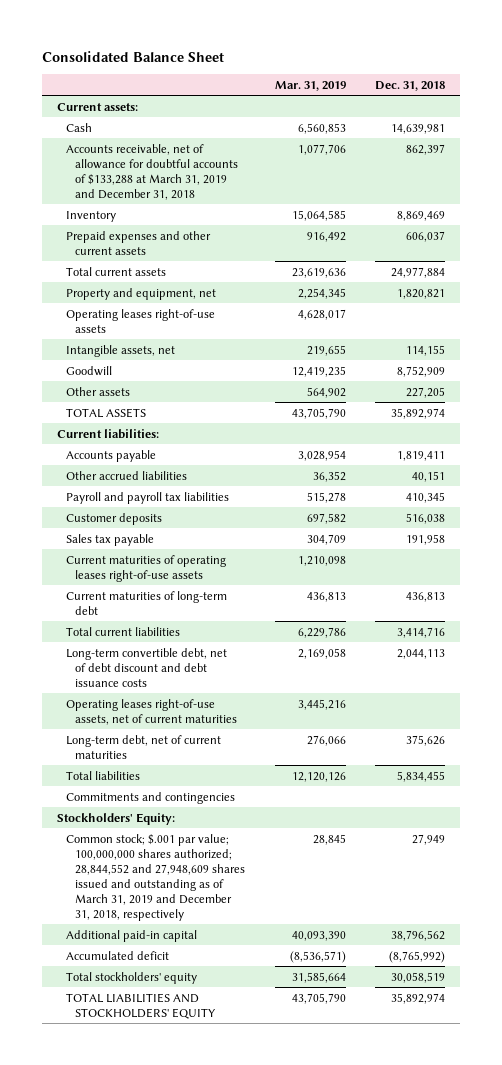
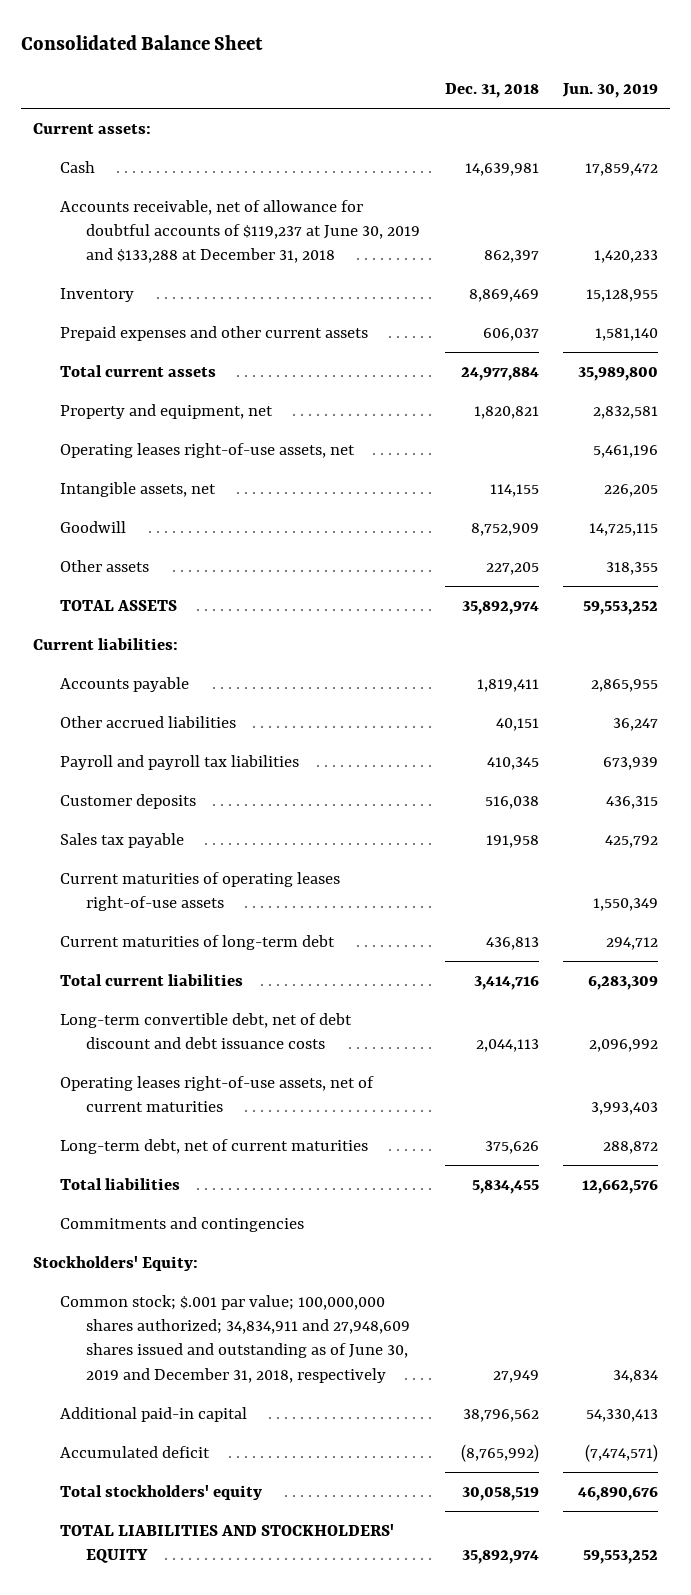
[274,80,346,91] Mar. 31, 2019 -> none
none -> [561,83,658,99] Jun. 30, 2019
[66,143,239,200] Accounts receivable, net of allowance for doubtful accounts of $133,288 at March 31, 2019 and December 31, 2018 -> [59,199,421,264] Accounts receivable, net of allowance for doubtful accounts of $119,237 at June 30, 2019 and $133,288 at December 31, 2018
[66,308,216,333] Operating leases right-of-use assets -> [59,442,355,458] Operating leases right-of-use assets, net
[66,833,246,921] Common stock; $.001 par value; 100,000,000 shares authorized; 28,844,552 and 27,948,609 shares issued and outstanding as of March 31, 2019 and December 31, 2018, respectively -> [59,1294,411,1383] Common stock; $.001 par value; 100,000,000 shares authorized; 34,834,911 and 27,948,609 shares issued and outstanding as of June 30, 2019 and December 31, 2018, respectively

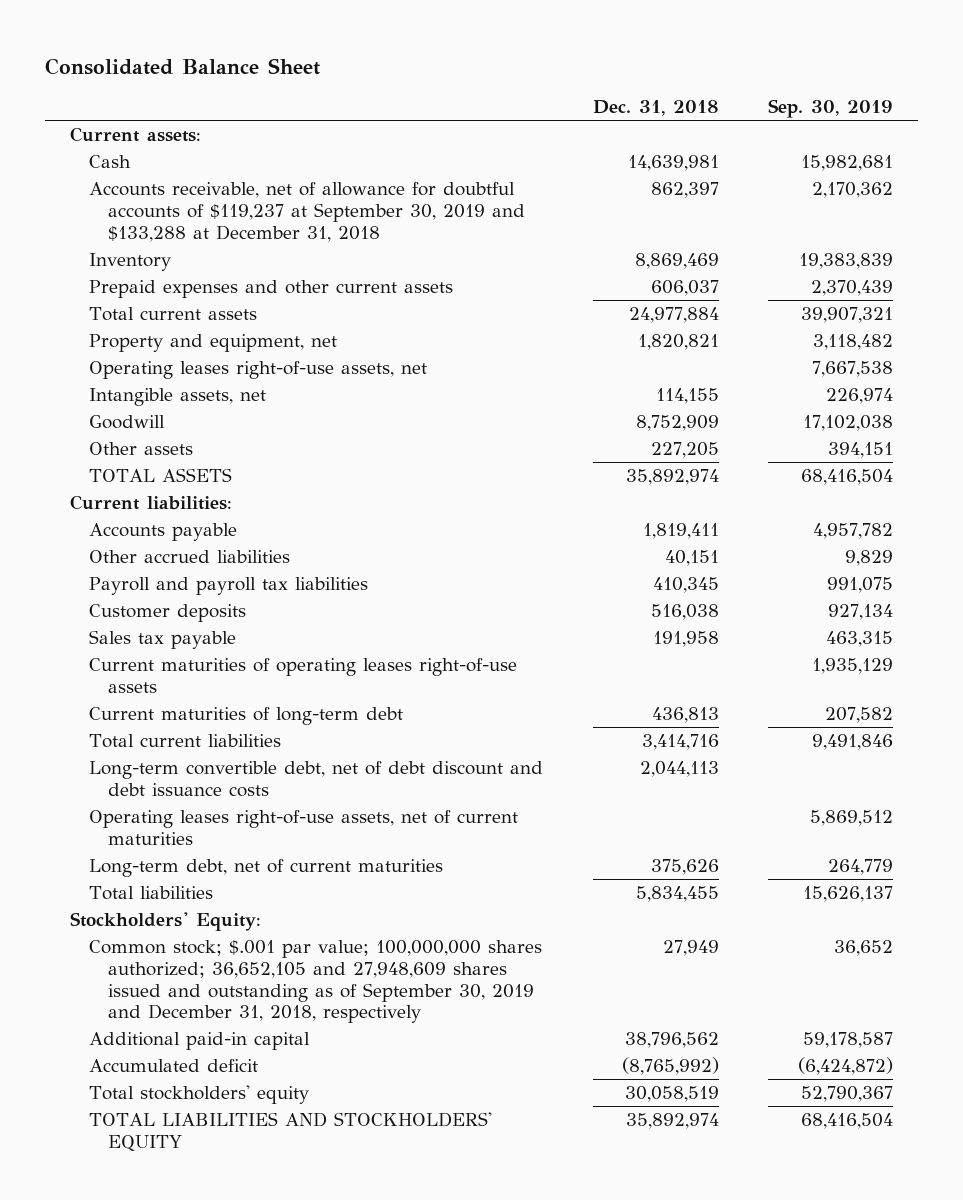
[561,83,658,99] Jun. 30, 2019 -> none
none -> [768,99,894,119] Sep. 30, 2019
[59,199,421,264] Accounts receivable, net of allowance for doubtful accounts of $119,237 at June 30, 2019 and $133,288 at December 31, 2018 -> [88,182,525,242] Accounts receivable, net of allowance for doubtful accounts of $119,237 at September 30, 2019 and $133,288 at December 31, 2018
[59,1216,304,1232] Commitments and contingencies -> none
[59,1294,411,1383] Common stock; $.001 par value; 100,000,000 shares authorized; 34,834,911 and 27,948,609 shares issued and outstanding as of June 30, 2019 and December 31, 2018, respectively -> [88,940,542,1024] Common stock; $.001 par value; 100,000,000 shares authorized; 36,652,105 and 27,948,609 shares issued and outstanding as of September 30, 2019 and December 31, 2018, respectively

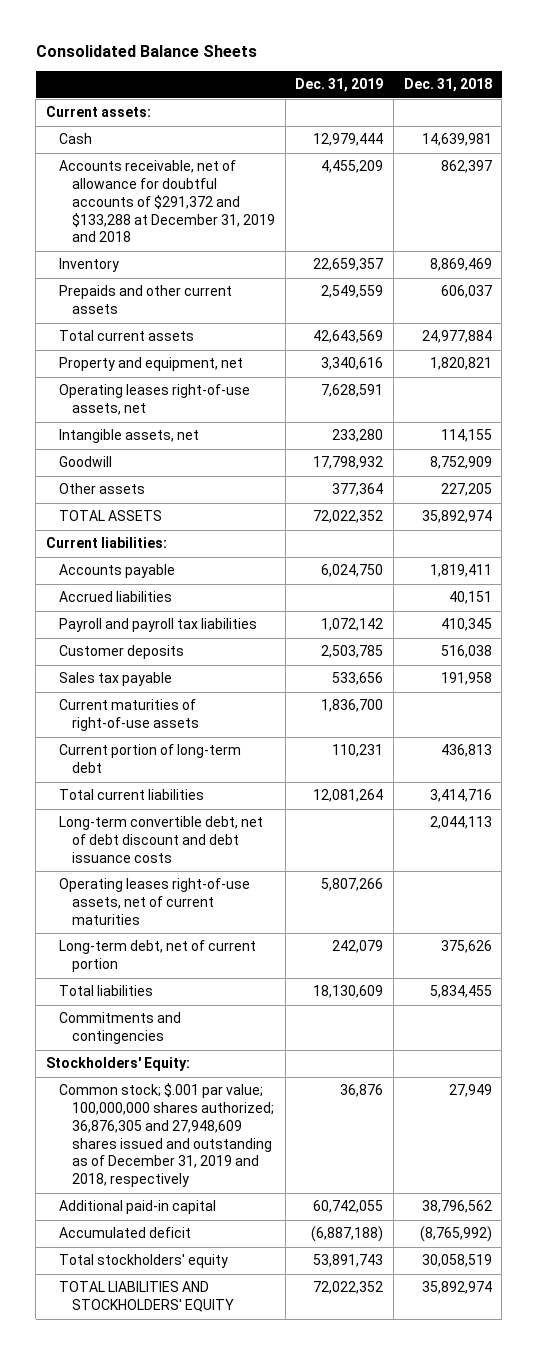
[45,58,321,76] Consolidated Balance Sheet -> [35,45,257,58] Consolidated Balance Sheets
[768,99,894,119] Sep. 30, 2019 -> none
none -> [295,78,384,93] Dec. 31, 2019
[88,182,525,242] Accounts receivable, net of allowance for doubtful accounts of $119,237 at September 30, 2019 and $133,288 at December 31, 2018 -> [59,160,276,243] Accounts receivable, net of allowance for doubtful accounts of $291,372 and $133,288 at December 31, 2019 and 2018
[88,280,453,299] Prepaid expenses and other current assets -> [59,285,233,315] Prepaids and other current assets
[88,550,290,564] Other accrued liabilities -> [59,591,173,603] Accrued liabilities
[88,658,517,693] Current maturities of operating leases right-of-use assets -> [59,699,200,732] Current maturities of right-of-use assets
[88,707,403,726] Current maturities of long-term debt -> [59,744,242,774] Current portion of long-term debt
[88,859,443,878] Long-term debt, net of current maturities -> [59,940,257,973] Long-term debt, net of current portion
none -> [59,1012,182,1045] Commitments and contingencies
[88,940,542,1024] Common stock; $.001 par value; 100,000,000 shares authorized; 36,652,105 and 27,948,609 shares issued and outstanding as of September 30, 2019 and December 31, 2018, respectively -> [59,1083,275,1188] Common stock; $.001 par value; 100,000,000 shares authorized; 36,876,305 and 27,948,609 shares issued and outstanding as of December 31, 2019 and 2018, respectively

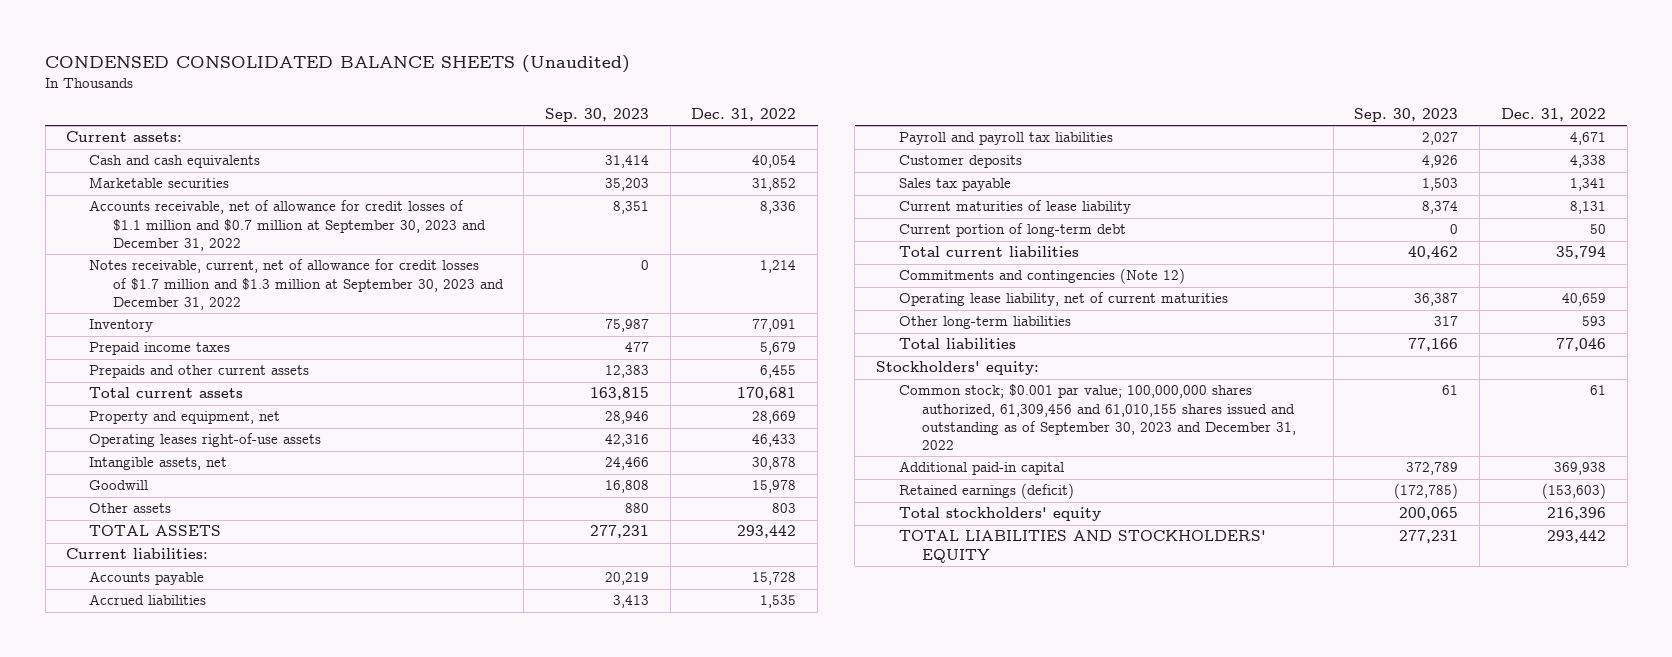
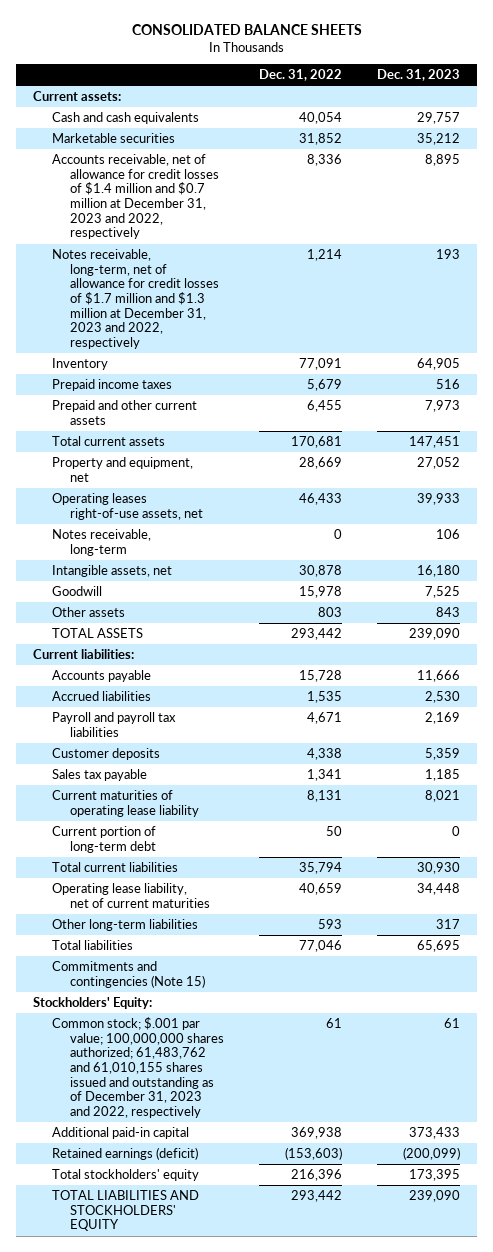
[45,54,631,73] CONDENSED CONSOLIDATED BALANCE SHEETS (Unaudited) -> [131,24,362,36] CONSOLIDATED BALANCE SHEETS
[545,107,650,122] Sep. 30, 2023 -> none
none -> [376,69,460,82] Dec. 31, 2023
[89,200,486,251] Accounts receivable, net of allowance for credit losses of $1.1 million and $0.7 million at September 30, 2023 and December 31, 2022 -> [51,154,220,240] Accounts receivable, net of allowance for credit losses of $1.4 million and $0.7 million at December 31, 2023 and 2022, respectively
[89,259,504,310] Notes receivable, current, net of allowance for credit losses of $1.7 million and $1.3 million at September 30, 2023 and December 31, 2022 -> [51,249,220,349] Notes receivable, long-term, net of allowance for credit losses of $1.7 million and $1.3 million at December 31, 2023 and 2022, respectively
[89,365,310,379] Prepaids and other current assets -> [51,400,197,425] Prepaid and other current assets
[89,433,322,448] Operating leases right-of-use assets -> [51,493,204,520] Operating leases right-of-use assets, net
none -> [51,529,151,556] Notes receivable, long-term
[898,200,1131,215] Current maturities of lease liability -> [51,790,200,817] Current maturities of operating lease liability
[898,268,1185,285] Commitments and contingencies (Note 12) -> none
none -> [51,961,206,988] Commitments and contingencies (Note 15)
[875,361,1039,376] Stockholders' equity: -> [33,997,153,1010] Stockholders' Equity:
[898,384,1297,451] Common stock; $0.001 par value; 100,000,000 shares authorized, 61,309,456 and 61,010,155 shares issued and outstanding as of September 30, 2023 and December 31, 2022 -> [51,1017,225,1118] Common stock; $.001 par value; 100,000,000 shares authorized; 61,483,762 and 61,010,155 shares issued and outstanding as of December 31, 2023 and 2022, respectively

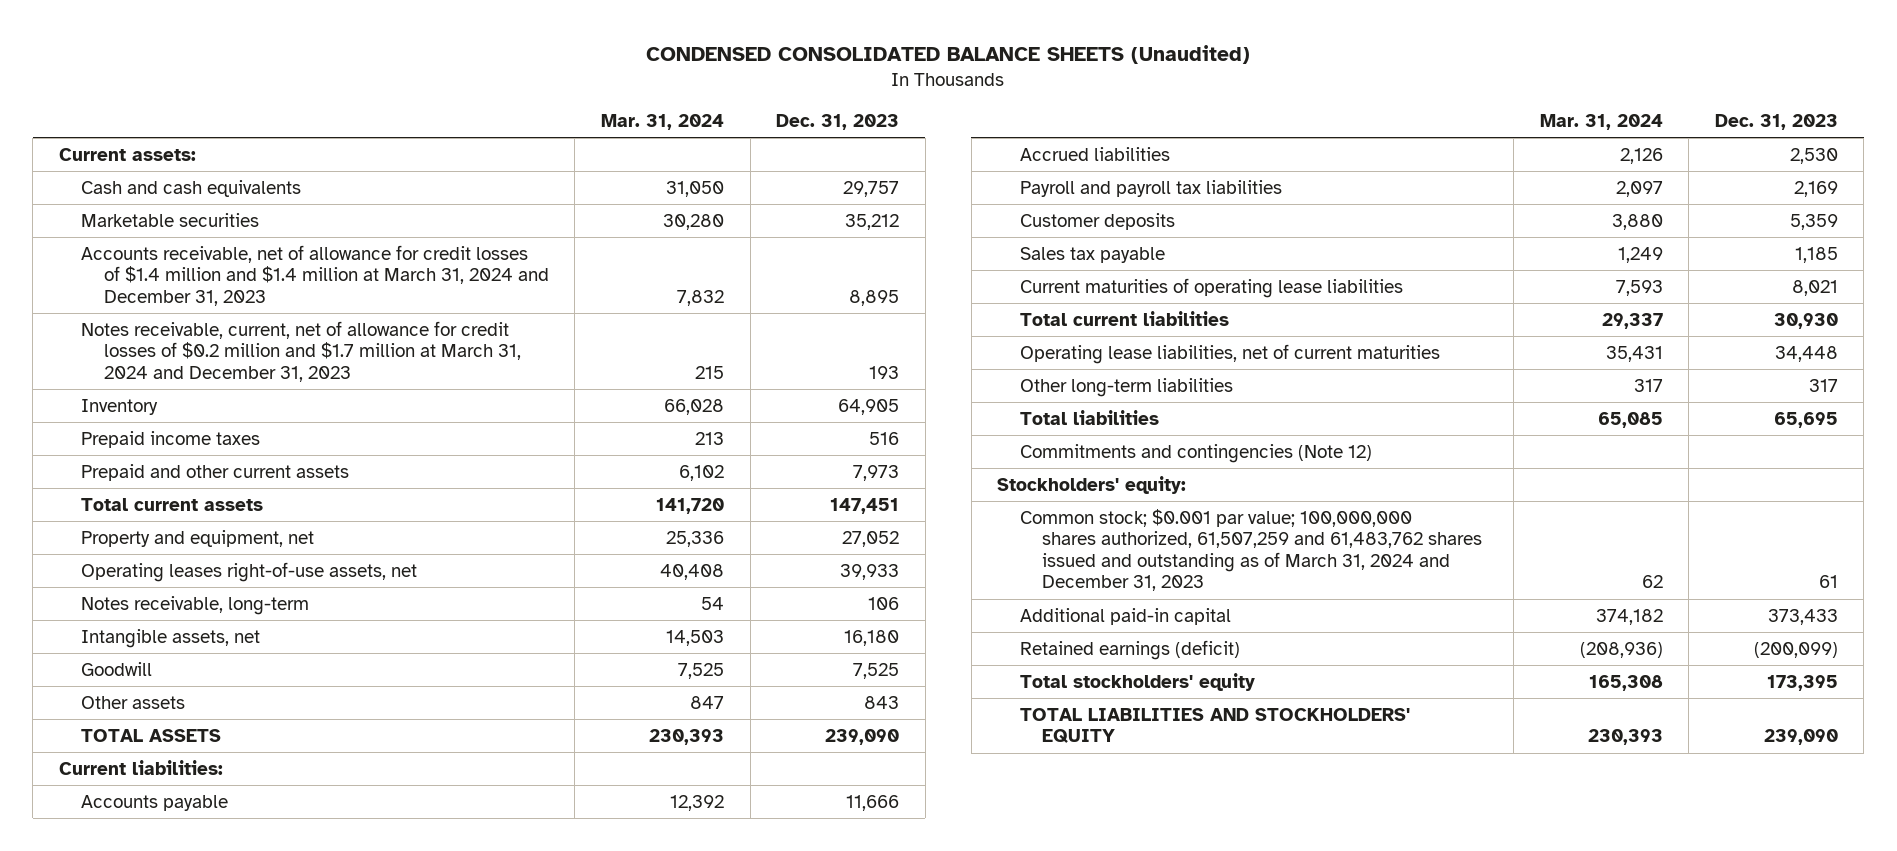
[131,24,362,36] CONSOLIDATED BALANCE SHEETS -> [646,45,1251,65] CONDENSED CONSOLIDATED BALANCE SHEETS (Unaudited)
[259,69,343,82] Dec. 31, 2022 -> none
none -> [601,114,725,131] Mar. 31, 2024
[51,154,220,240] Accounts receivable, net of allowance for credit losses of $1.4 million and $0.7 million at December 31, 2023 and 2022, respectively -> [81,244,549,306] Accounts receivable, net of allowance for credit losses of $1.4 million and $1.4 million at March 31, 2024 and December 31, 2023
[51,249,220,349] Notes receivable, long-term, net of allowance for credit losses of $1.7 million and $1.3 million at December 31, 2023 and 2022, respectively -> [81,320,521,382] Notes receivable, current, net of allowance for credit losses of $0.2 million and $1.7 million at March 31, 2024 and December 31, 2023
[51,826,157,853] Current portion of long-term debt -> none
[51,790,200,817] Current maturities of operating lease liability -> [1019,277,1403,298] Current maturities of operating lease liabilities
[51,883,211,908] Operating lease liability, net of current maturities -> [1019,343,1440,364] Operating lease liabilities, net of current maturities
[51,961,206,988] Commitments and contingencies (Note 15) -> [1019,443,1372,463] Commitments and contingencies (Note 12)
[33,997,153,1010] Stockholders' Equity: -> [997,475,1187,494] Stockholders' equity:
[51,1017,225,1118] Common stock; $.001 par value; 100,000,000 shares authorized; 61,483,762 and 61,010,155 shares issued and outstanding as of December 31, 2023 and 2022, respectively -> [1019,508,1483,592] Common stock; $0.001 par value; 100,000,000 shares authorized, 61,507,259 and 61,483,762 shares issued and outstanding as of March 31, 2024 and December 31, 2023

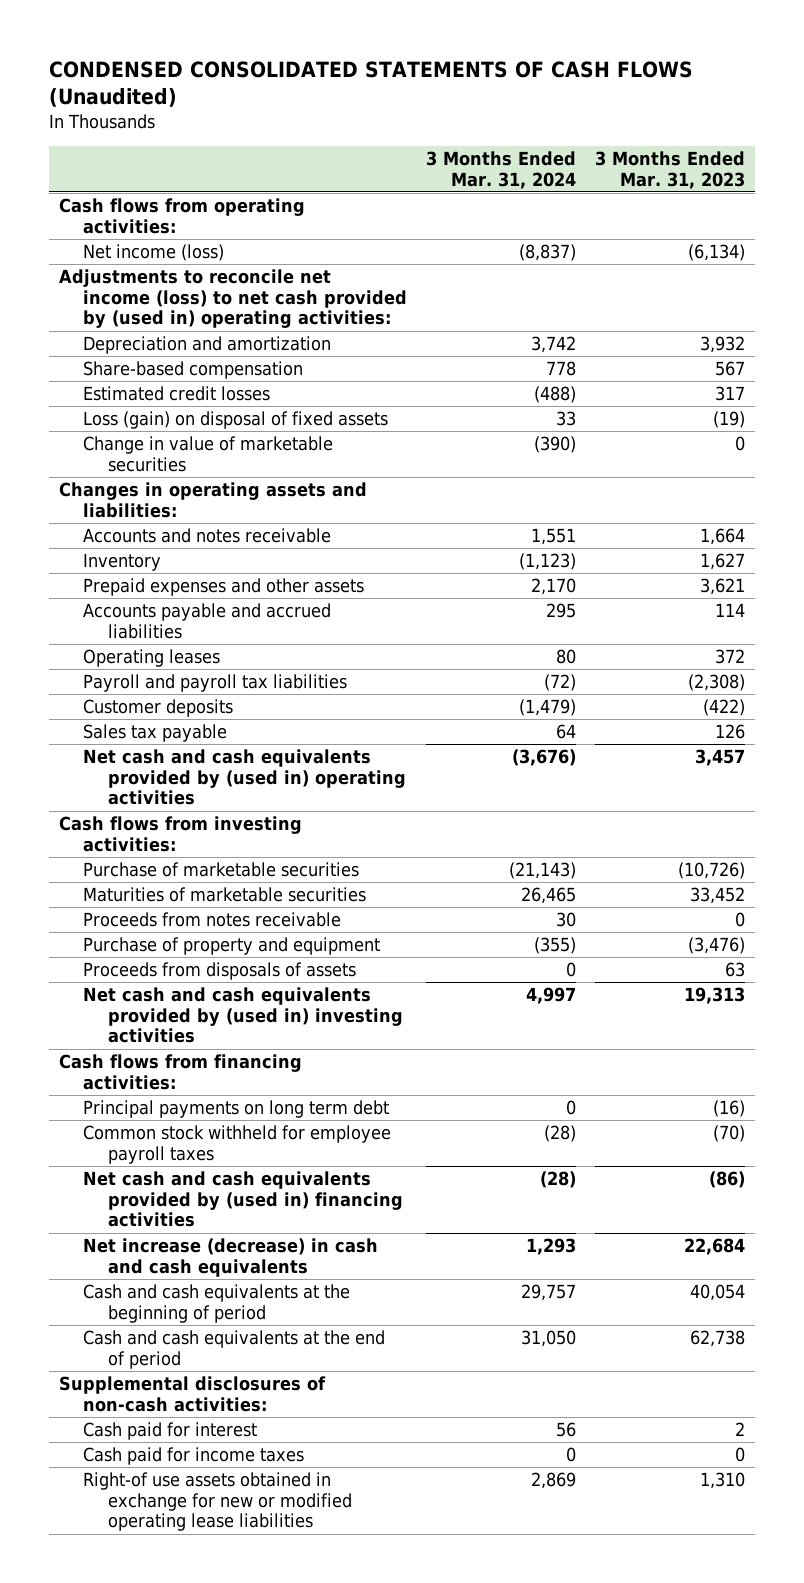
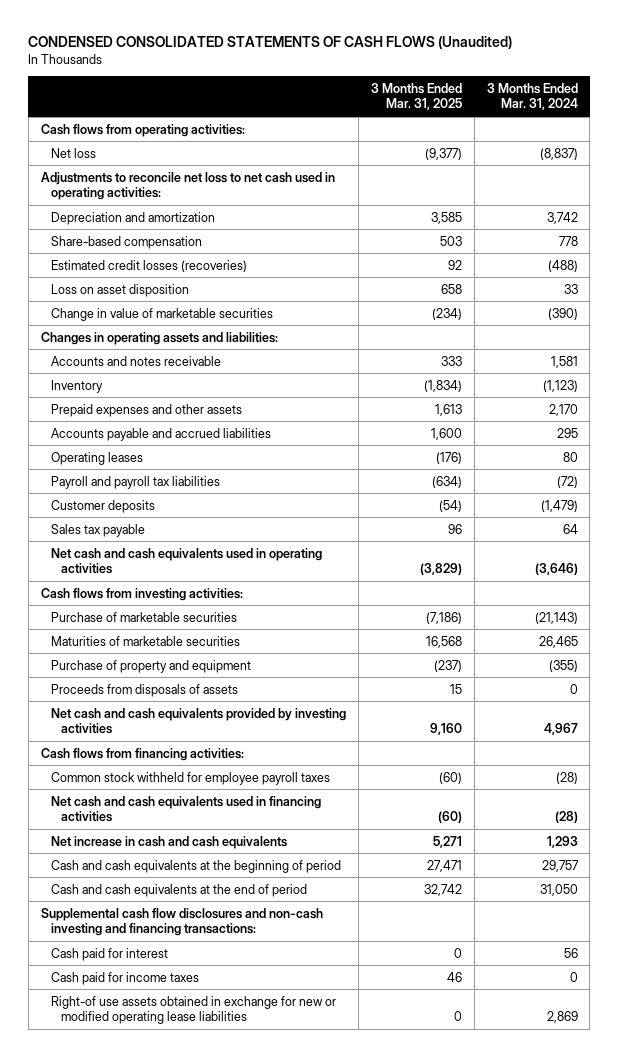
[595,151,746,189] 3 Months Ended Mar. 31, 2023 -> none
none -> [370,82,462,111] 3 Months Ended Mar. 31, 2025
[83,244,225,262] Net income (loss) -> [50,147,96,158] Net loss
[58,269,408,329] Adjustments to reconcile net income (loss) to net cash provided by (used in) operating activities: -> [40,171,335,201] Adjustments to reconcile net loss to net cash used in operating activities:
[83,411,389,430] Loss (gain) on disposal of fixed assets -> none
[83,386,271,402] Estimated credit losses -> [50,259,247,272] Estimated credit losses (recoveries)
none -> [50,283,189,297] Loss on asset disposition
[531,528,577,546] 1,551 -> [550,355,578,368] 1,581
[83,749,407,806] Net cash and cash equivalents provided by (used in) operating activities -> [50,547,322,575] Net cash and cash equivalents used in operating activities
[512,749,577,767] (3,676) -> [534,563,578,576] (3,646)
[83,912,342,928] Proceeds from notes receivable -> none
[83,987,404,1044] Net cash and cash equivalents provided by (used in) investing activities -> [50,707,346,735] Net cash and cash equivalents provided by investing activities
[526,987,577,1005] 4,997 -> [543,723,578,736] 4,967
[83,1100,390,1119] Principal payments on long term debt -> none
[83,1171,404,1228] Net cash and cash equivalents provided by (used in) financing activities -> [50,795,321,823] Net cash and cash equivalents used in financing activities
[83,1238,379,1277] Net increase (decrease) in cash and cash equivalents -> [50,835,287,849] Net increase in cash and cash equivalents
[58,1376,326,1412] Supplemental disclosures of non-cash activities: -> [40,907,323,937] Supplemental cash flow disclosures and non-cash investing and financing transactions:

